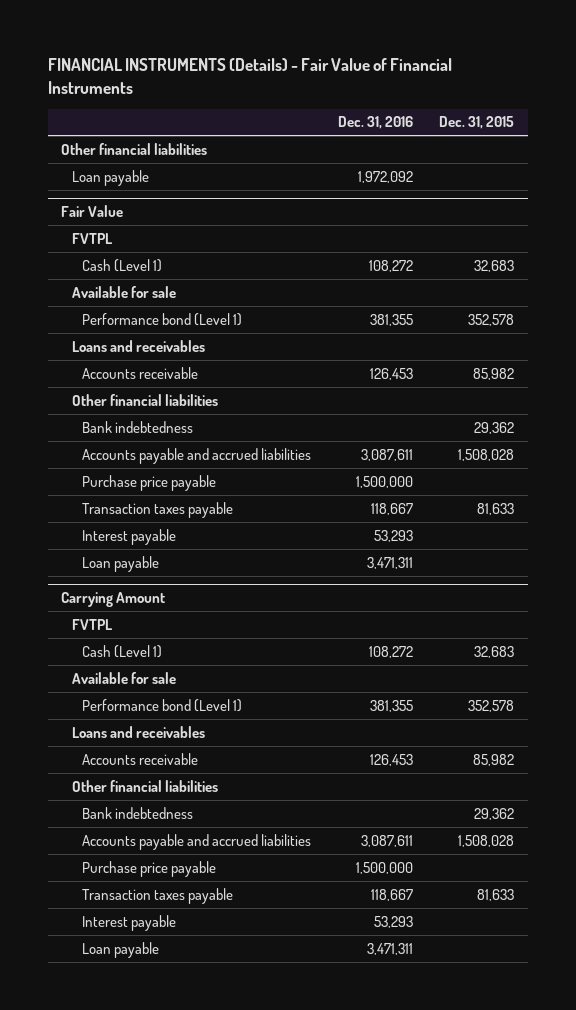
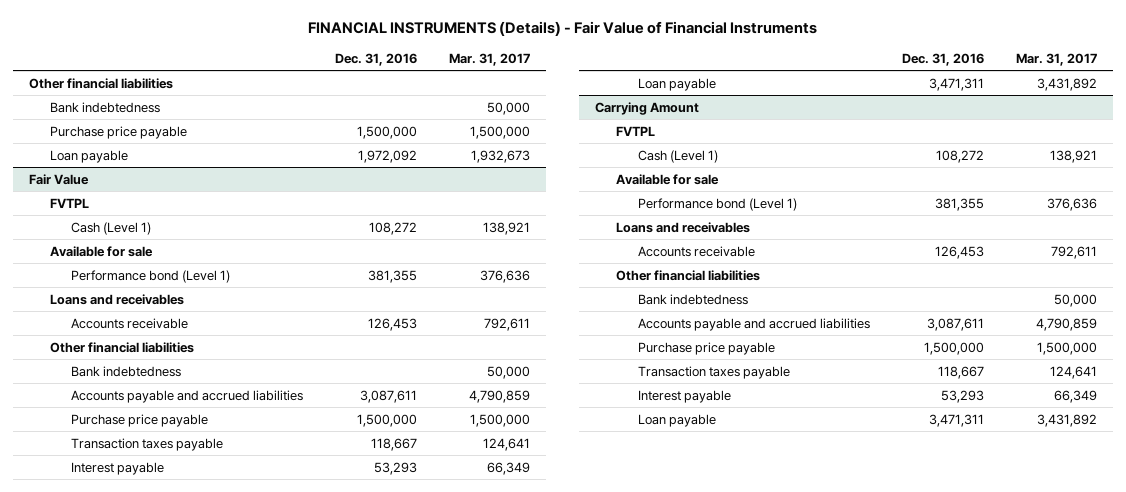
[439,116,515,130] Dec. 31, 2015 -> none
none -> [449,53,531,67] Mar. 31, 2017
none -> [49,101,160,113] Bank indebtedness
none -> [49,125,187,139] Purchase price payable

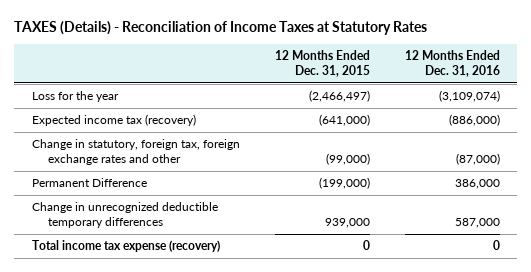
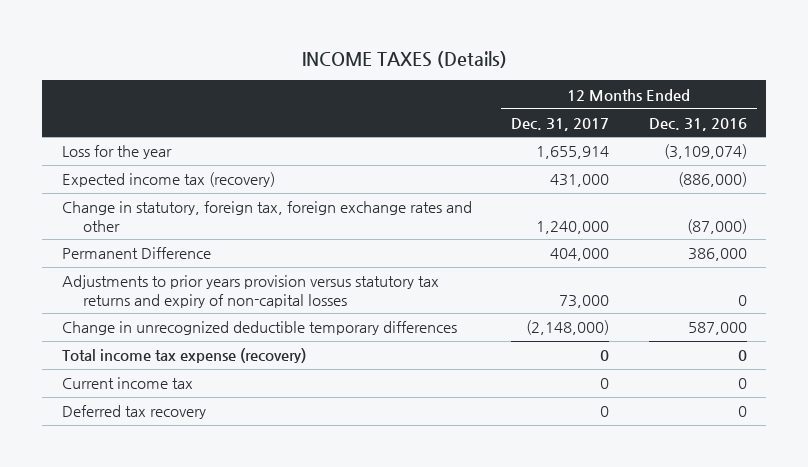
[14,21,428,36] TAXES (Details) - Reconciliation of Income Taxes at Statutory Rates -> [302,51,508,69] INCOME TAXES (Details)
[274,50,370,77] 12 Months Ended Dec. 31, 2015 -> none
none -> [511,117,610,131] Dec. 31, 2017
none -> [61,275,439,308] Adjustments to prior years provision versus statutory tax returns and expiry of non-capital losses
none -> [61,377,193,390] Current income tax
none -> [61,405,206,420] Deferred tax recovery

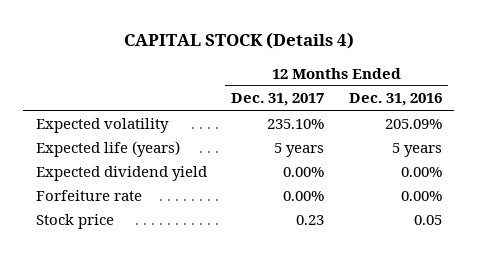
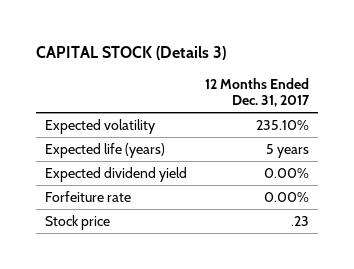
[123,32,354,50] CAPITAL STOCK (Details 4) -> [36,45,227,60] CAPITAL STOCK (Details 3)
[349,93,443,107] Dec. 31, 2016 -> none
[296,214,325,225] 0.23 -> [291,215,310,226] .23

